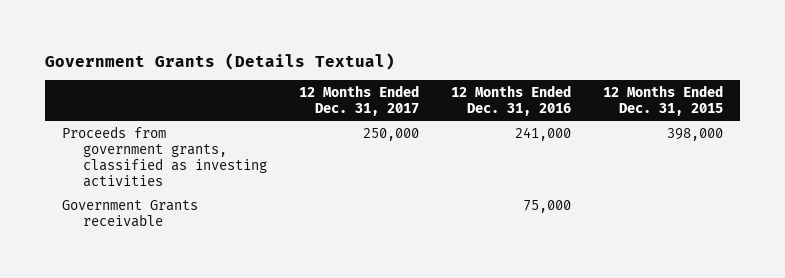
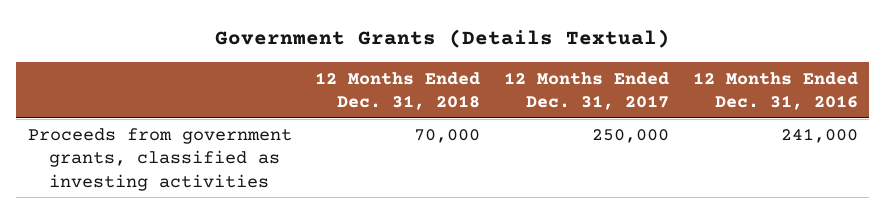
[603,84,724,116] 12 Months Ended Dec. 31, 2015 -> none
none -> [315,71,481,110] 12 Months Ended Dec. 31, 2018
[61,199,198,227] Government Grants receivable -> none

